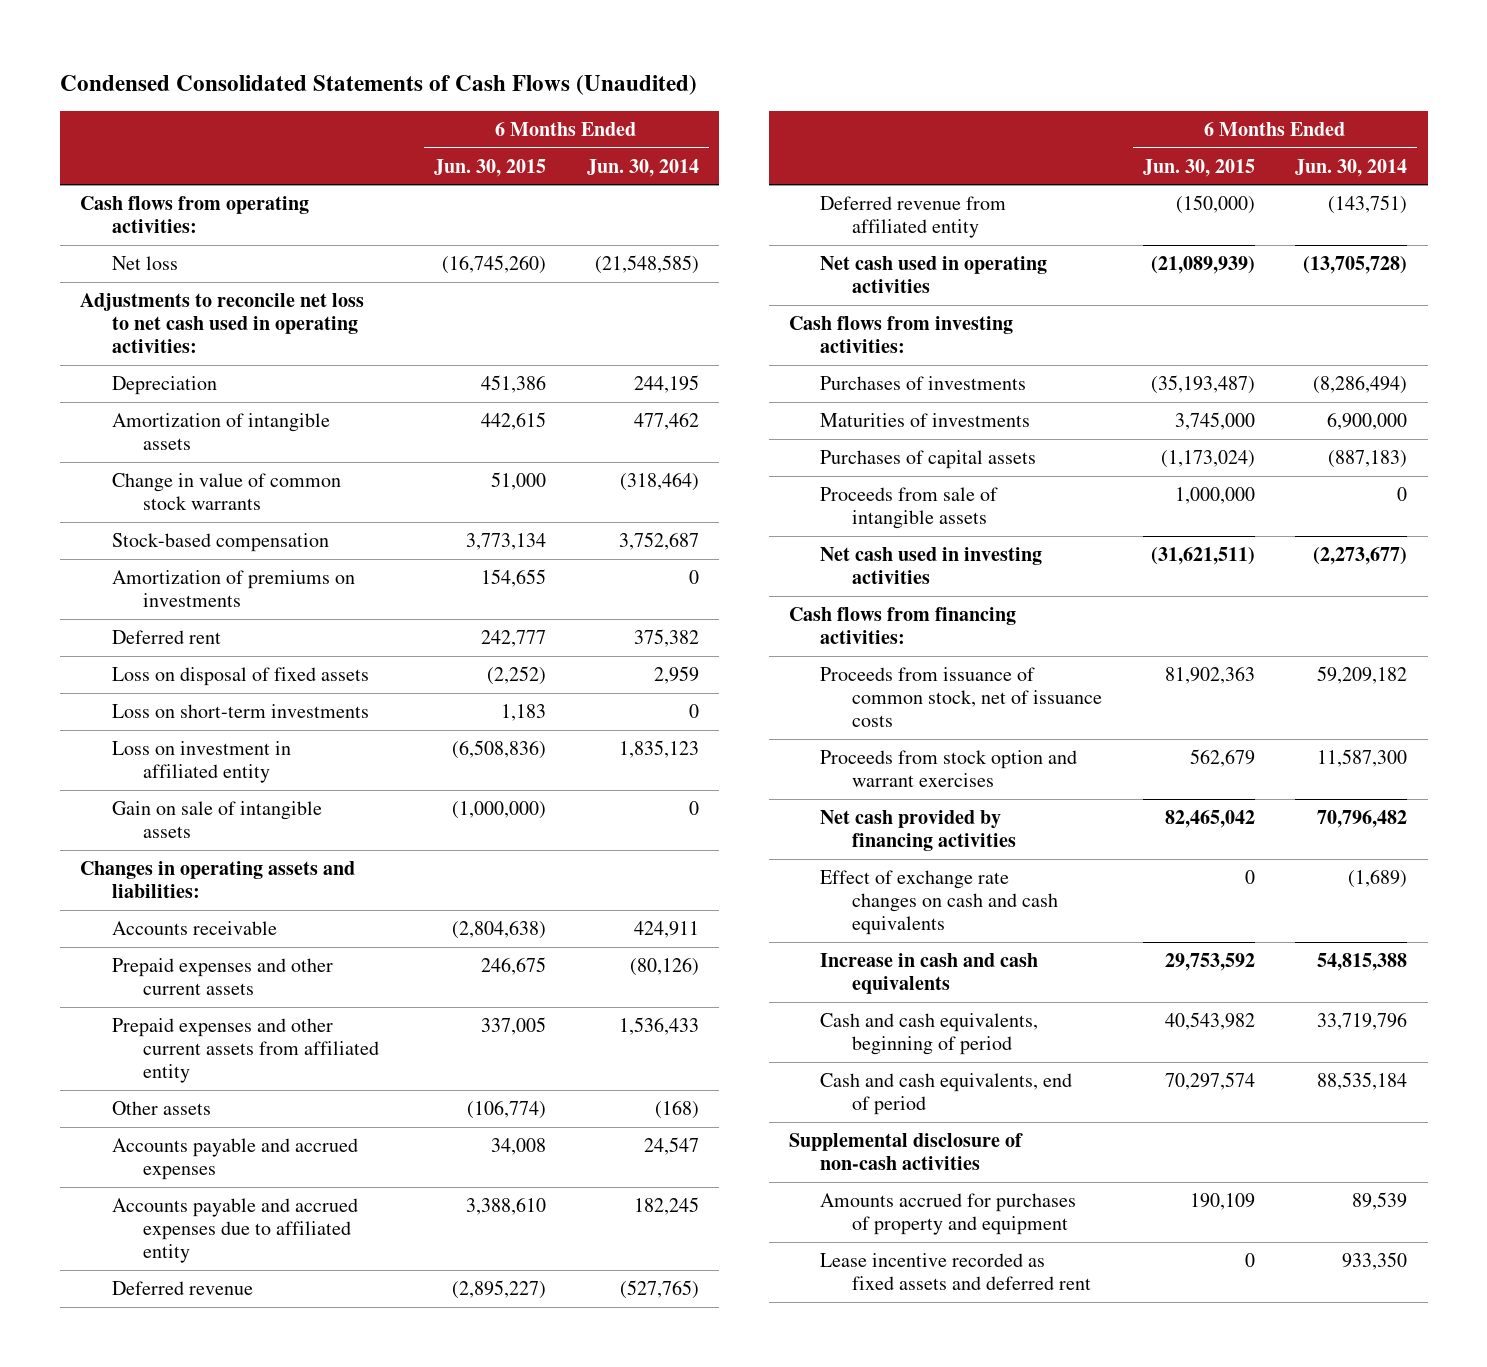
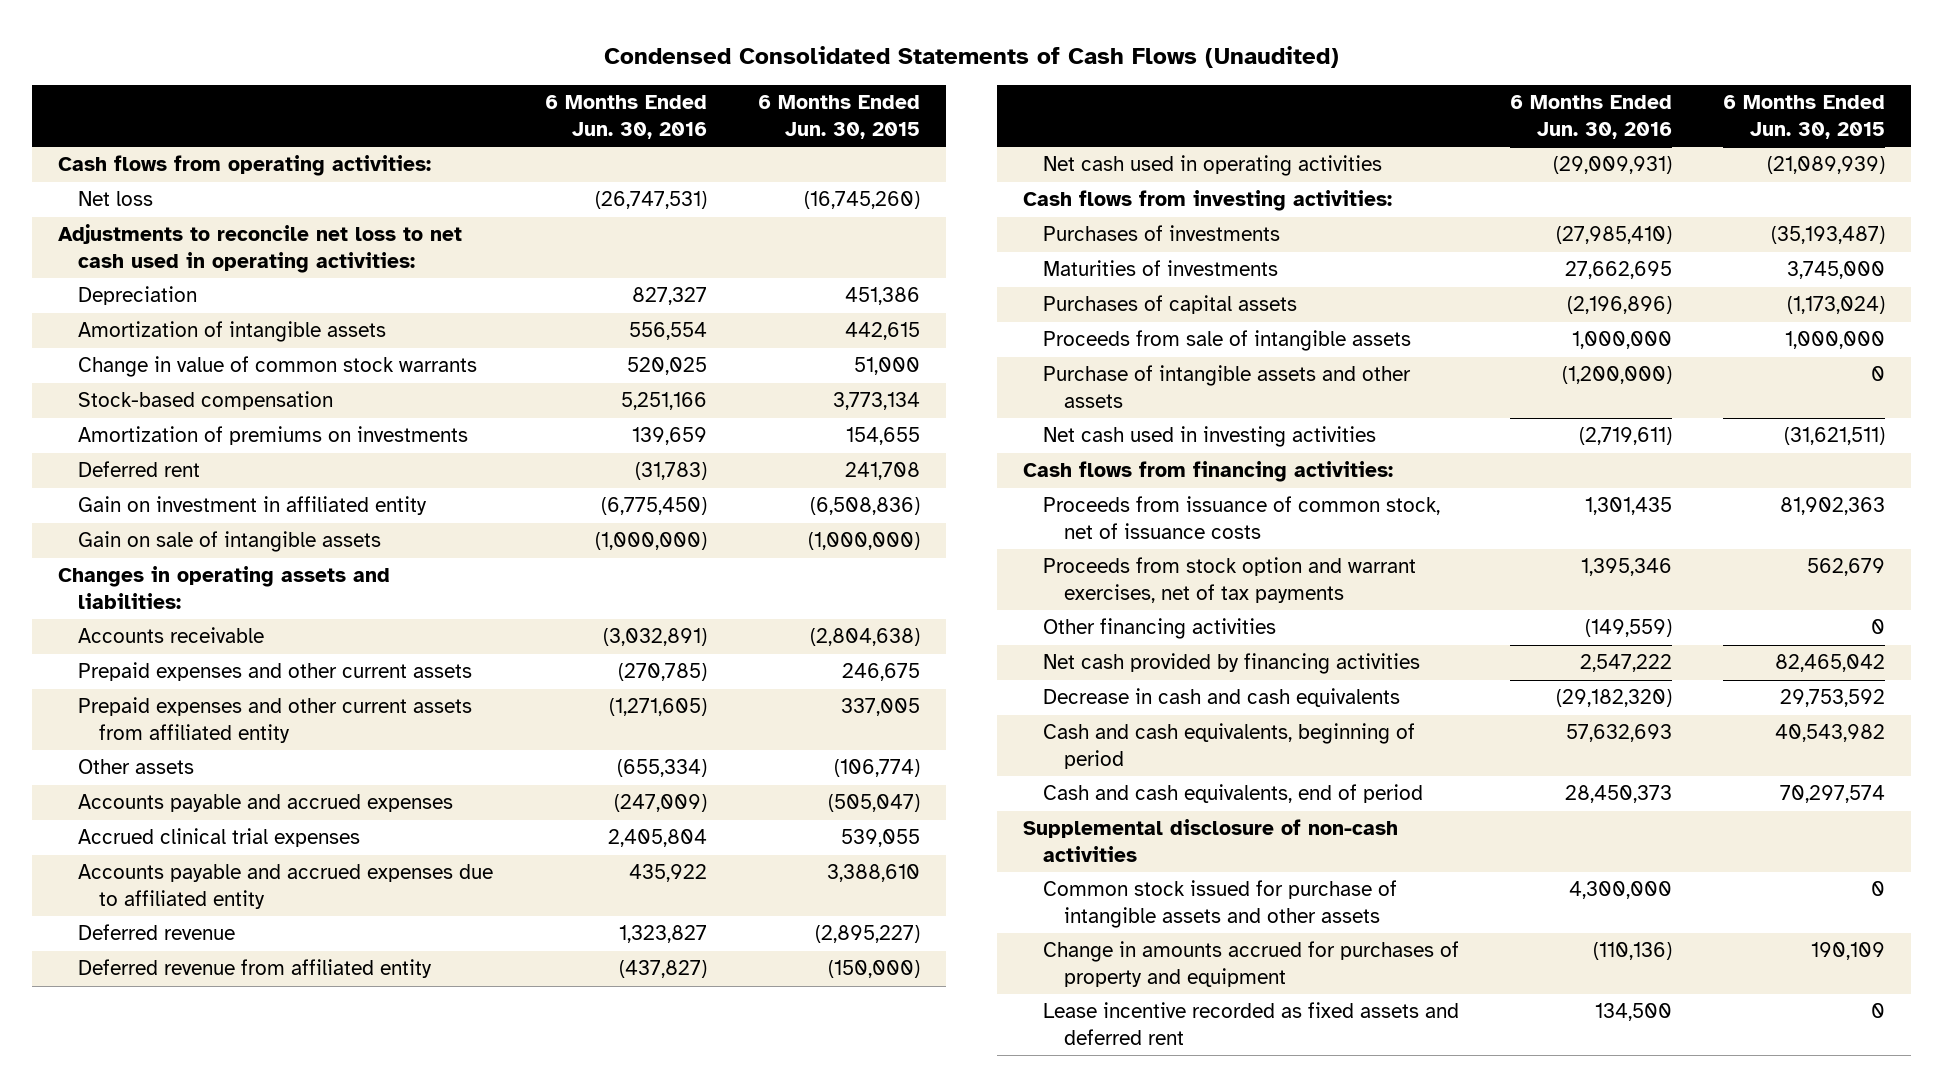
[586,158,699,177] Jun. 30, 2014 -> none
none -> [545,95,708,139] 6 Months Ended Jun. 30, 2016
[111,667,369,687] Loss on disposal of fixed assets -> none
[111,704,369,719] Loss on short-term investments -> none
[480,630,546,648] 242,777 -> [845,462,921,481] 241,708
[111,741,291,784] Loss on investment in affiliated entity -> [78,496,428,516] Gain on investment in affiliated entity
[490,1138,546,1156] 34,008 -> [828,794,921,813] (505,047)
none -> [78,828,361,848] Accrued clinical trial expenses
none -> [1043,365,1412,408] Purchase of intangible assets and other assets
[820,750,1078,788] Proceeds from stock option and warrant exercises -> [1043,557,1417,603] Proceeds from stock option and warrant exercises, net of tax payments
none -> [1043,618,1277,640] Other financing activities
[820,870,1059,936] Effect of exchange rate changes on cash and cash equivalents -> none
[820,953,1039,995] Increase in cash and cash equivalents -> [1043,688,1401,708] Decrease in cash and cash equivalents
none -> [1043,880,1398,928] Common stock issued for purchase of intangible assets and other assets
[820,1193,1077,1236] Amounts accrued for purchases of property and equipment -> [1043,941,1460,987] Change in amounts accrued for purchases of property and equipment

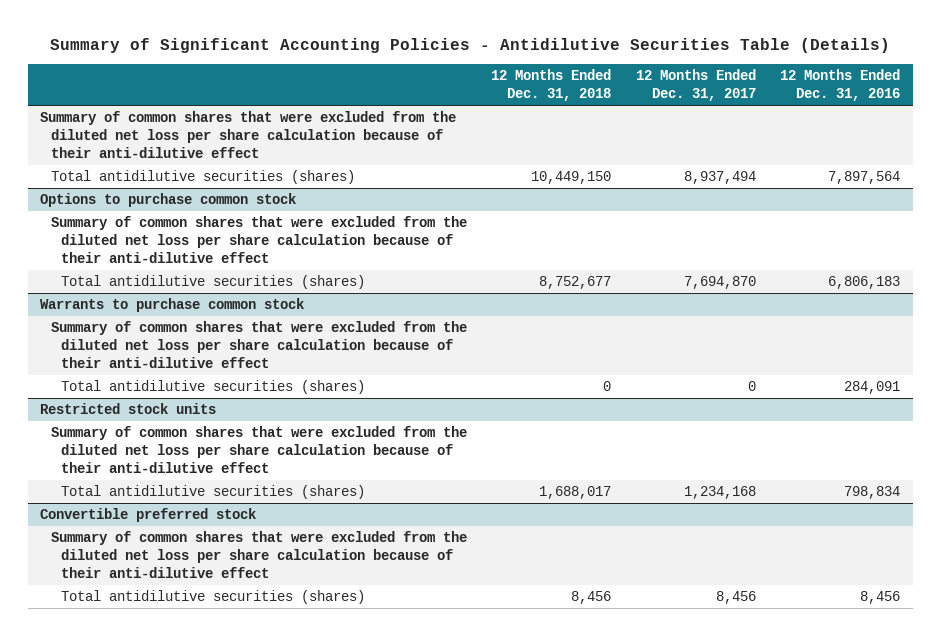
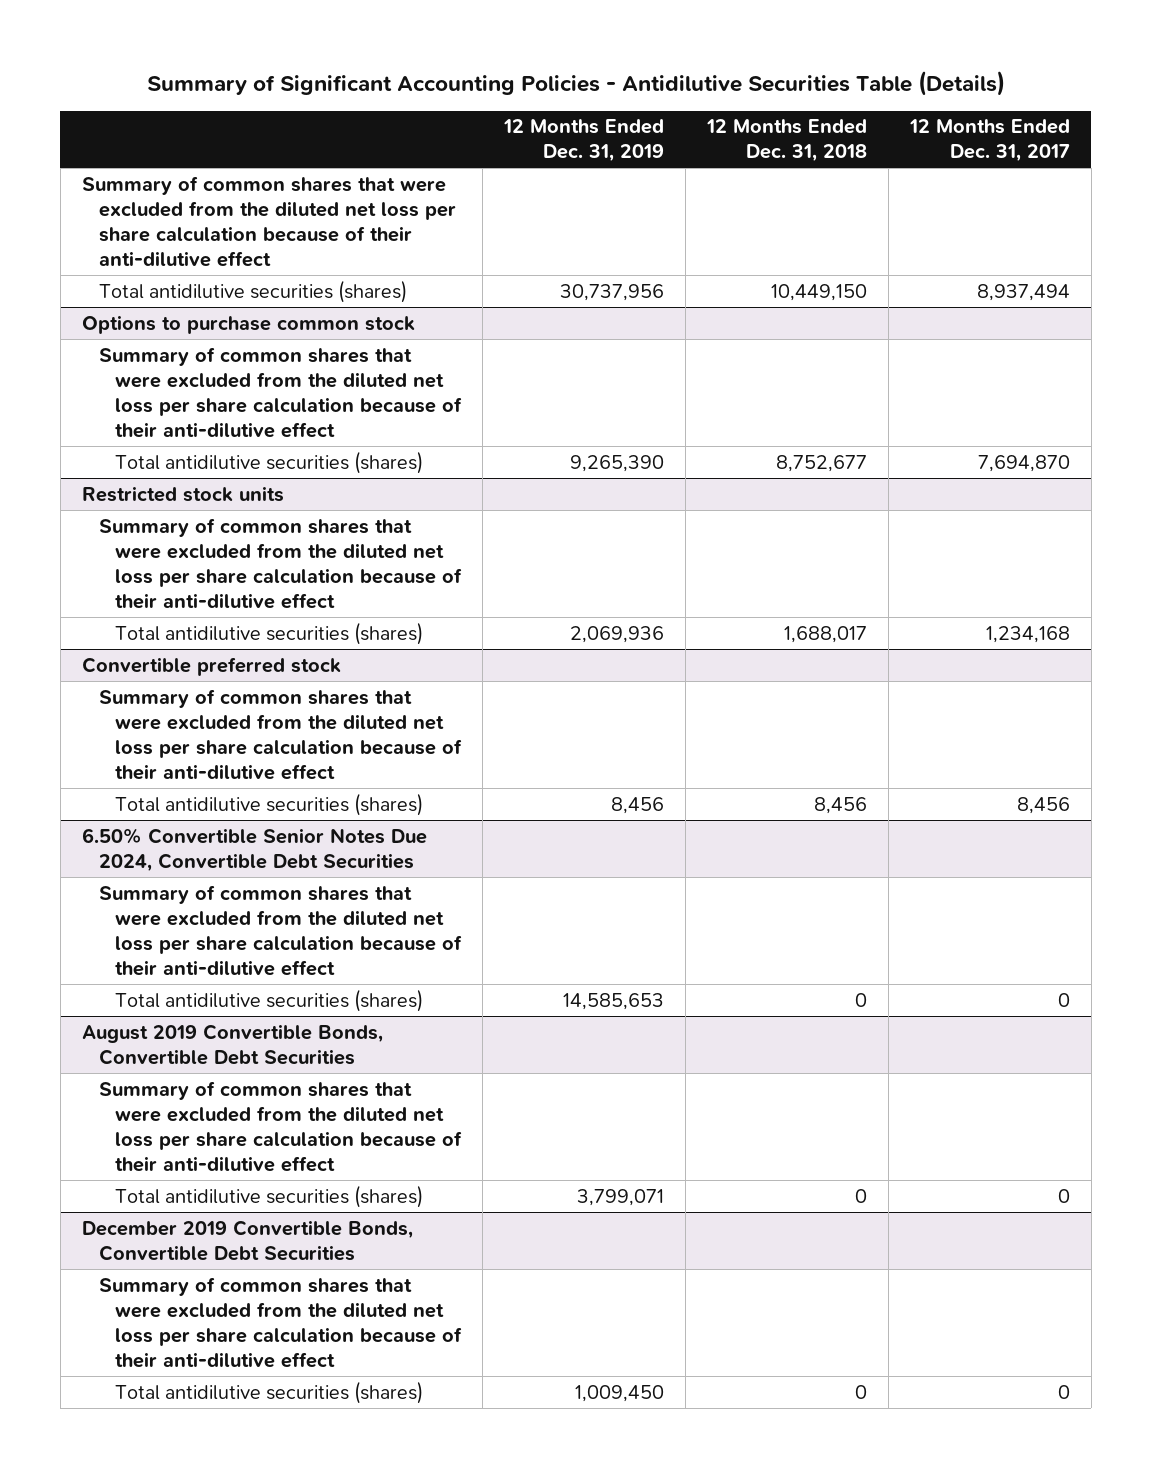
[780,69,901,102] 12 Months Ended Dec. 31, 2016 -> none
none -> [503,119,665,163] 12 Months Ended Dec. 31, 2019
[40,298,305,313] Warrants to purchase common stock -> none
[50,321,467,369] Summary of common shares that were excluded from the diluted net loss per share calculation because of their anti-dilutive effect -> none
[60,380,365,395] Total antidilutive securities (shares) -> none
none -> [81,827,427,872] 6.50% Convertible Senior Notes Due 2024, Convertible Debt Securities
none -> [98,884,463,976] Summary of common shares that were excluded from the diluted net loss per share calculation because of their anti-dilutive effect
none -> [115,988,424,1012] Total antidilutive securities (shares)
none -> [81,1023,383,1065] August 2019 Convertible Bonds, Convertible Debt Securities
none -> [98,1080,463,1172] Summary of common shares that were excluded from the diluted net loss per share calculation because of their anti-dilutive effect
none -> [115,1184,424,1208] Total antidilutive securities (shares)
none -> [81,1219,413,1261] December 2019 Convertible Bonds, Convertible Debt Securities
none -> [98,1276,463,1368] Summary of common shares that were excluded from the diluted net loss per share calculation because of their anti-dilutive effect
none -> [115,1380,424,1404] Total antidilutive securities (shares)

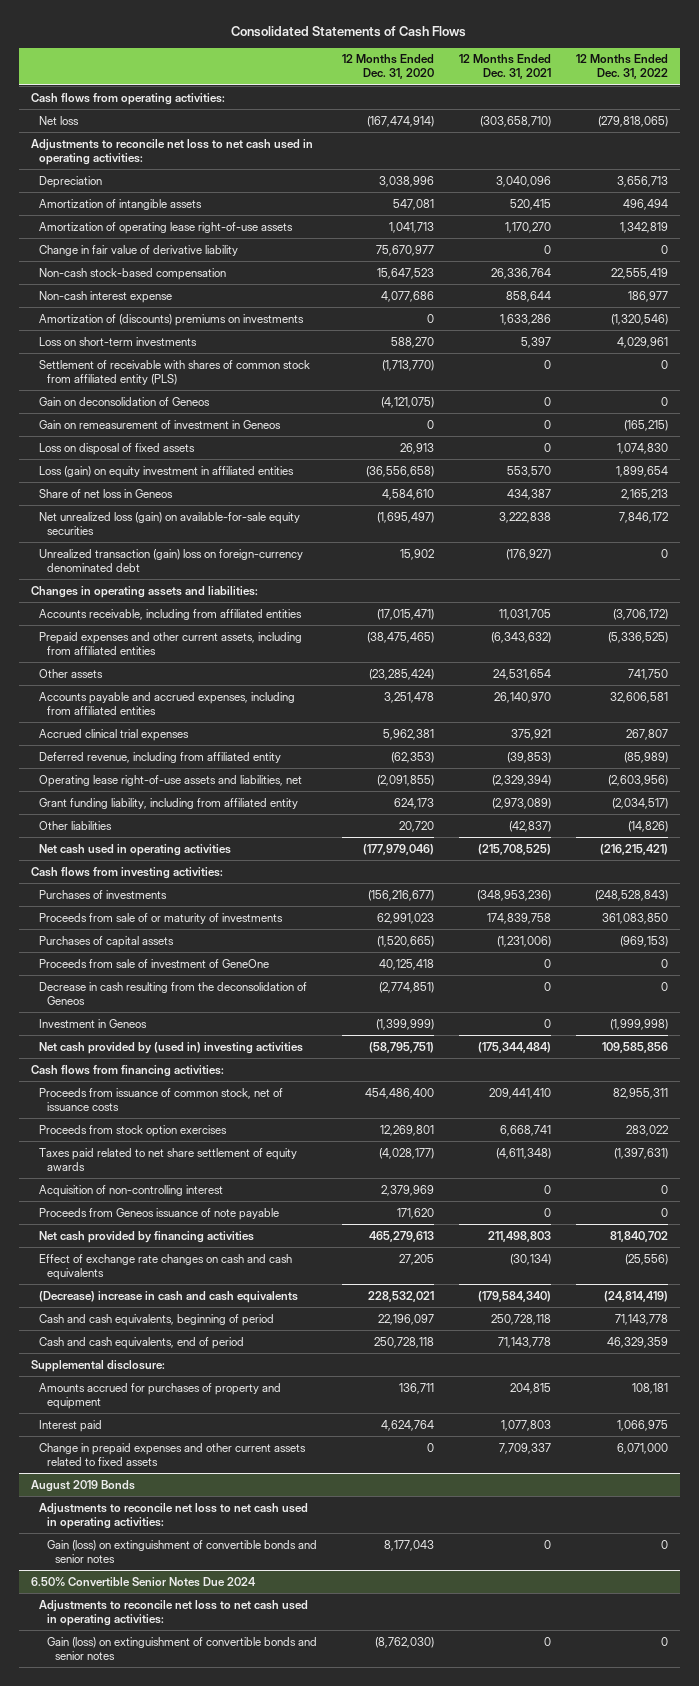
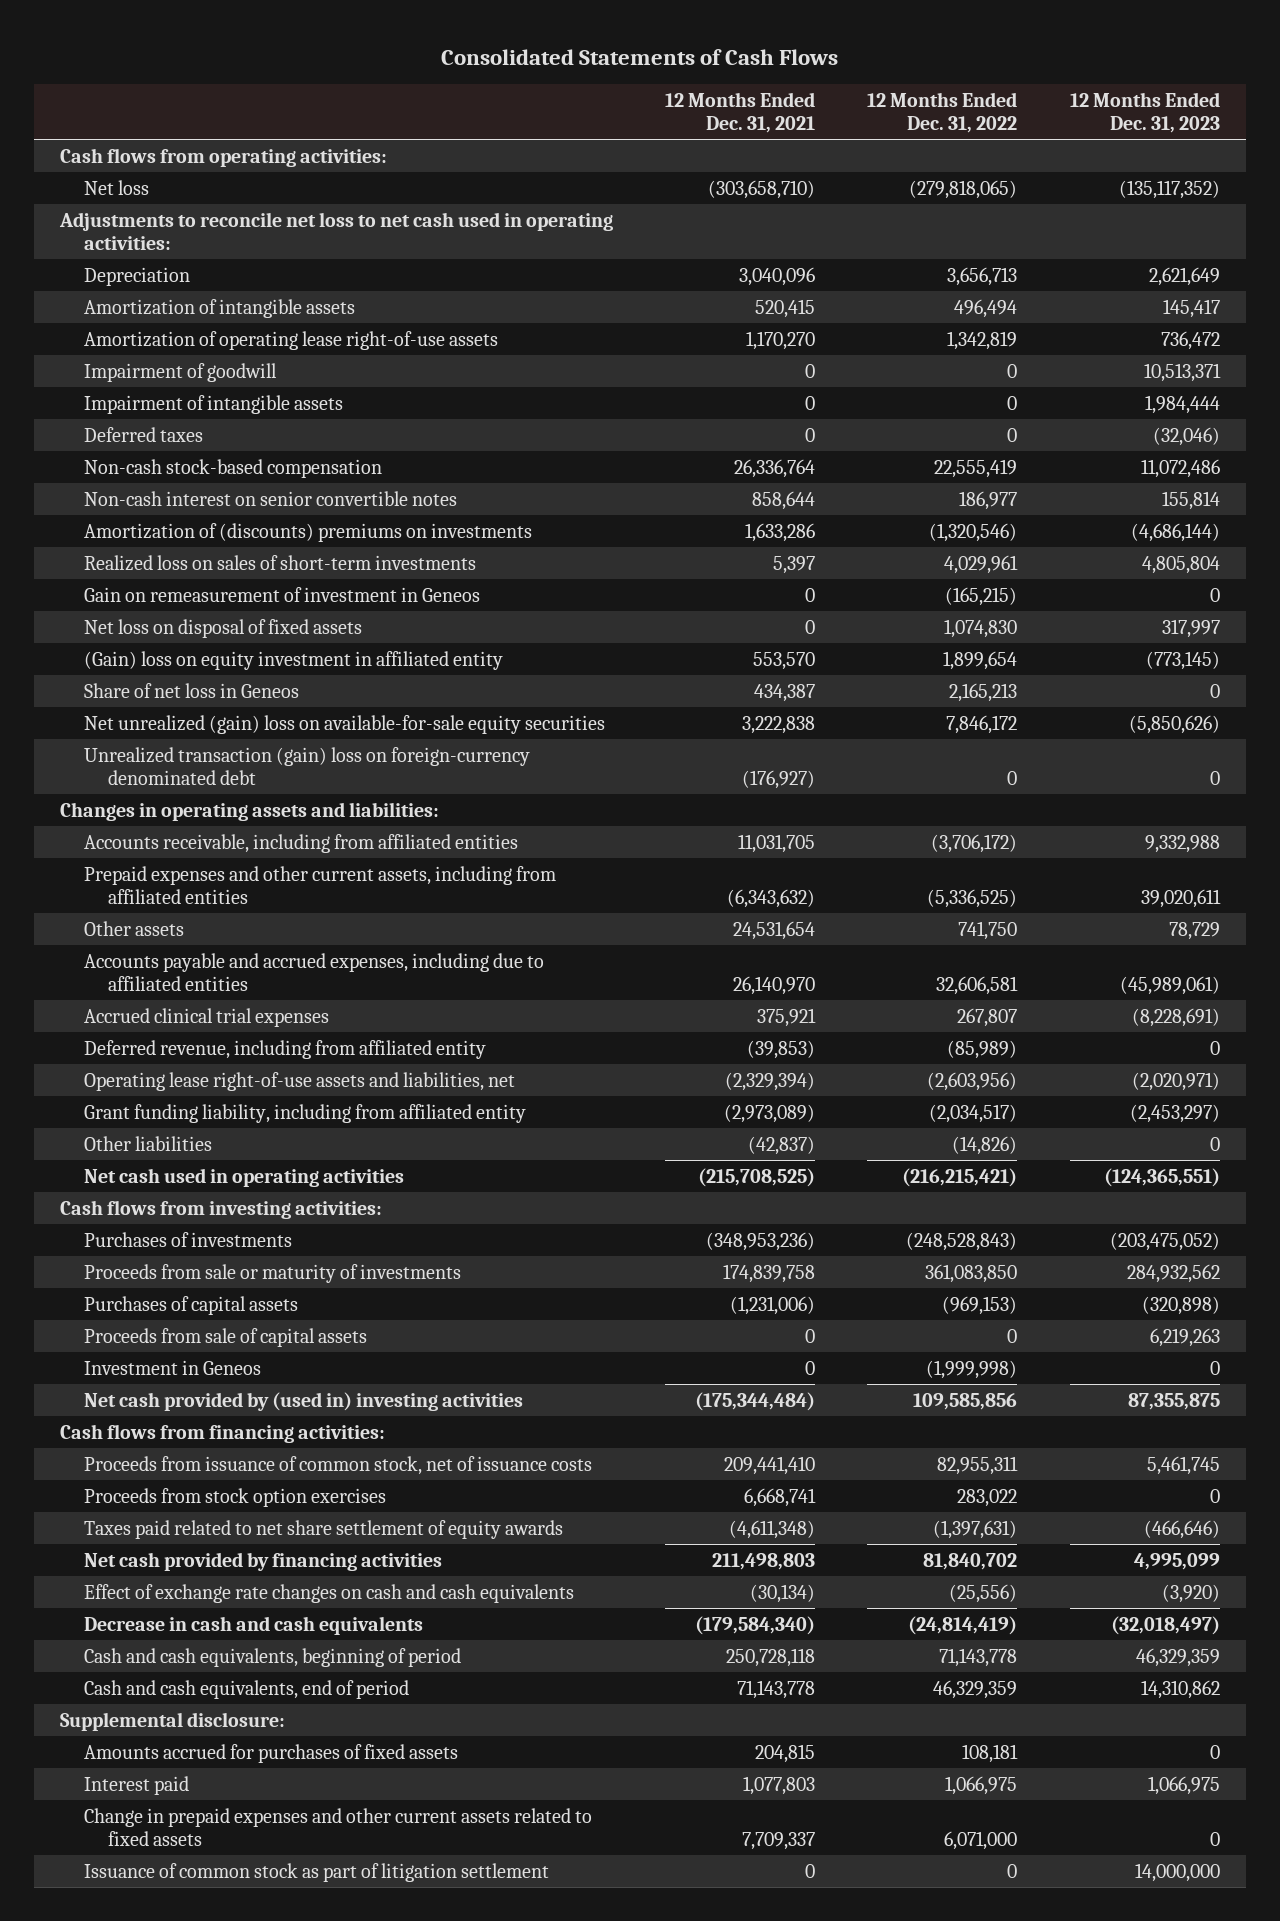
[342,54,435,80] 12 Months Ended Dec. 31, 2020 -> none
none -> [1069,91,1220,133] 12 Months Ended Dec. 31, 2023
[39,244,239,256] Change in fair value of derivative liability -> none
none -> [84,362,278,382] Impairment of goodwill
none -> [84,394,344,414] Impairment of intangible assets
none -> [84,426,204,442] Deferred taxes
[39,290,173,303] Non-cash interest expense -> [84,490,458,506] Non-cash interest on senior convertible notes
[39,359,311,385] Settlement of receivable with shares of common stock from affiliated entity (PLS) -> none
[39,396,211,406] Gain on deconsolidation of Geneos -> none
[39,336,198,346] Loss on short-term investments -> [84,554,477,571] Realized loss on sales of short-term investments
[39,442,196,455] Loss on disposal of fixed assets -> [84,618,363,638] Net loss on disposal of fixed assets
[39,465,295,478] Loss (gain) on equity investment in affiliated entities -> [84,650,504,670] (Gain) loss on equity investment in affiliated entity
[39,511,301,535] Net unrealized loss (gain) on available-for-sale equity securities -> [84,714,606,734] Net unrealized (gain) loss on available-for-sale equity securities
[39,691,296,715] Accounts payable and accrued expenses, including from affiliated entities -> [84,952,545,991] Accounts payable and accrued expenses, including due to affiliated entities
[39,912,284,924] Proceeds from sale of or maturity of investments -> [84,1263,462,1283] Proceeds from sale or maturity of investments
[39,981,308,1005] Decrease in cash resulting from the deconsolidation of Geneos -> none
[39,958,270,968] Proceeds from sale of investment of GeneOne -> [84,1327,368,1347] Proceeds from sale of capital assets
[39,1184,224,1197] Acquisition of non-controlling interest -> none
[39,1207,280,1220] Proceeds from Geneos issuance of note payable -> none
[39,1290,299,1303] (Decrease) increase in cash and cash equivalents -> [84,1615,424,1635] Decrease in cash and cash equivalents
[39,1382,282,1409] Amounts accrued for purchases of property and equipment -> [84,1743,459,1763] Amounts accrued for purchases of fixed assets
[30,1479,135,1492] August 2019 Bonds -> none
[39,1502,309,1529] Adjustments to reconcile net loss to net cash used in operating activities: -> none
[47,1539,318,1563] Gain (loss) on extinguishment of convertible bonds and senior notes -> none
[30,1576,256,1587] 6.50% Convertible Senior Notes Due 2024 -> none
[39,1599,309,1626] Adjustments to reconcile net loss to net cash used in operating activities: -> none
[47,1636,318,1660] Gain (loss) on extinguishment of convertible bonds and senior notes -> none
none -> [84,1862,550,1882] Issuance of common stock as part of litigation settlement

